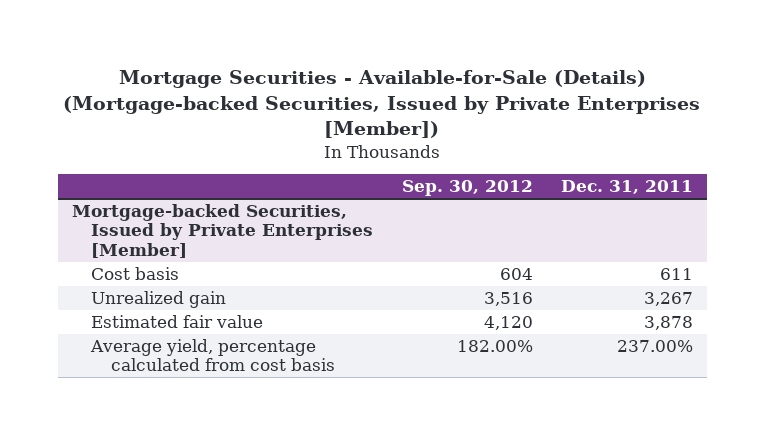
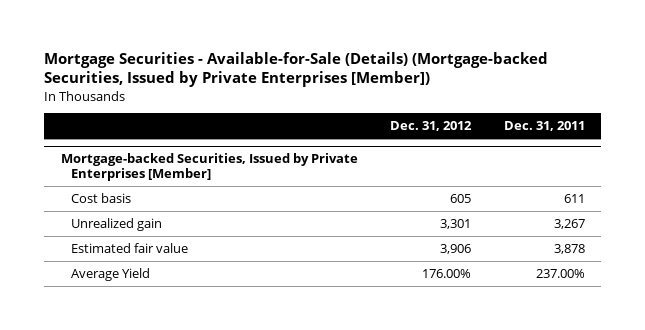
[401,180,533,197] Sep. 30, 2012 -> none
none -> [390,121,473,132] Dec. 31, 2012
[90,339,335,372] Average yield, percentage calculated from cost basis -> [71,267,151,281] Average Yield

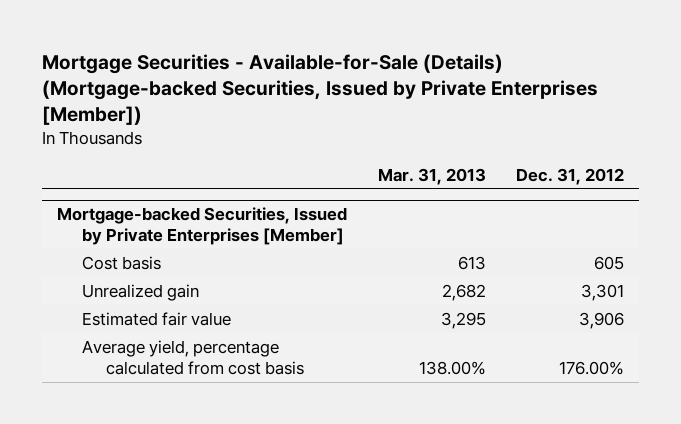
[503,121,585,132] Dec. 31, 2011 -> none
none -> [377,168,486,186] Mar. 31, 2013
[71,267,151,281] Average Yield -> [81,339,305,375] Average yield, percentage calculated from cost basis

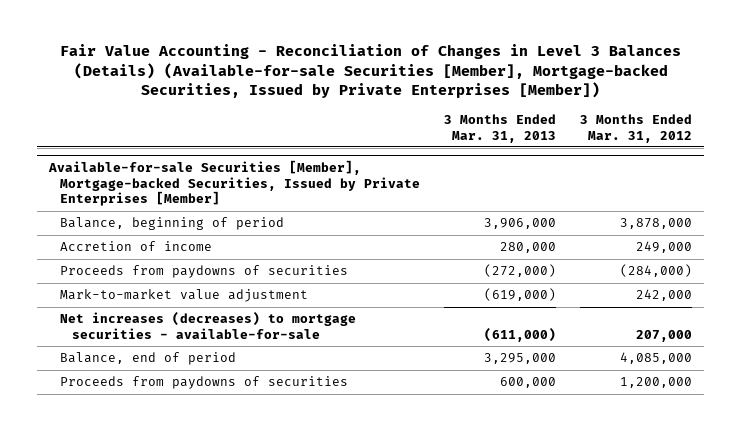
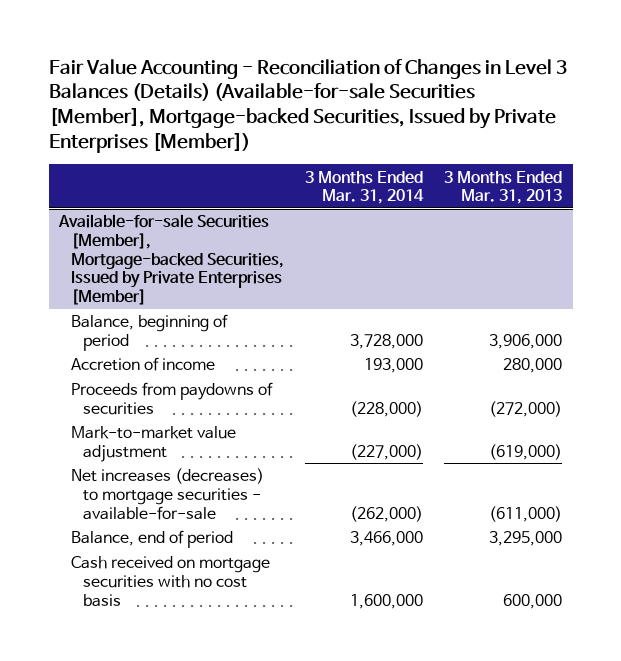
[580,113,693,143] 3 Months Ended Mar. 31, 2012 -> none
none -> [304,170,424,205] 3 Months Ended Mar. 31, 2014
[60,376,349,390] Proceeds from paydowns of securities -> [70,556,270,607] Cash received on mortgage securities with no cost basis

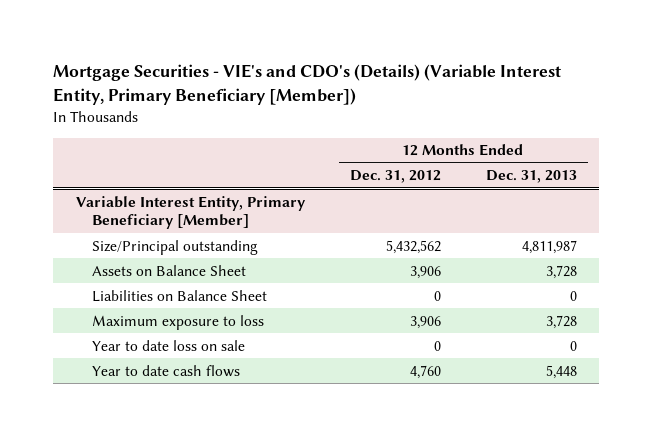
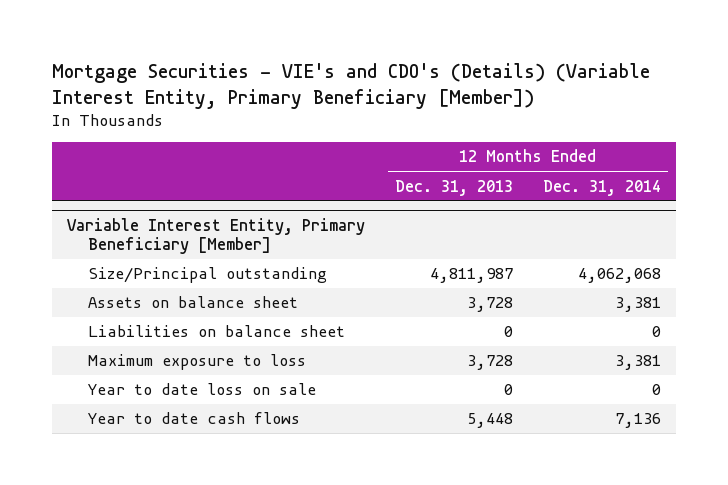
[349,170,441,184] Dec. 31, 2012 -> none
none -> [543,179,662,196] Dec. 31, 2014
[92,264,247,276] Assets on Balance Sheet -> [88,296,299,309] Assets on balance sheet
[92,289,268,302] Liabilities on Balance Sheet -> [88,325,346,338] Liabilities on balance sheet

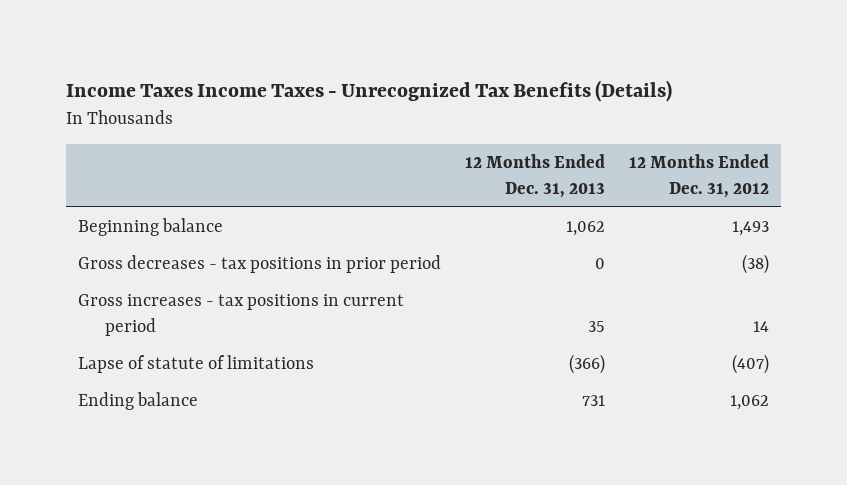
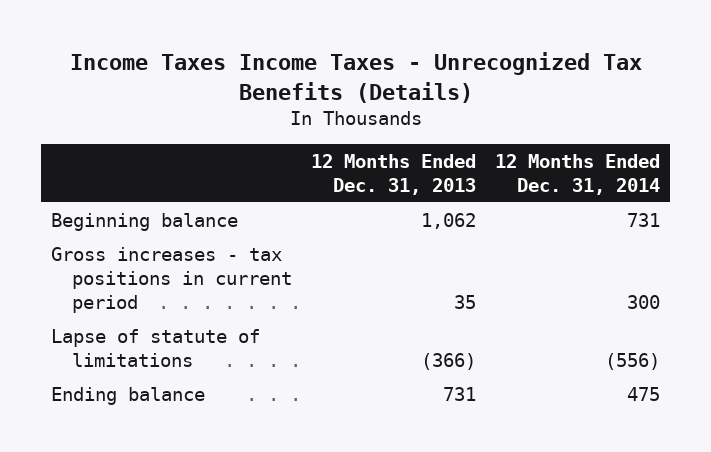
[629,154,770,198] 12 Months Ended Dec. 31, 2012 -> none
none -> [495,153,661,195] 12 Months Ended Dec. 31, 2014
[78,255,442,274] Gross decreases - tax positions in prior period -> none

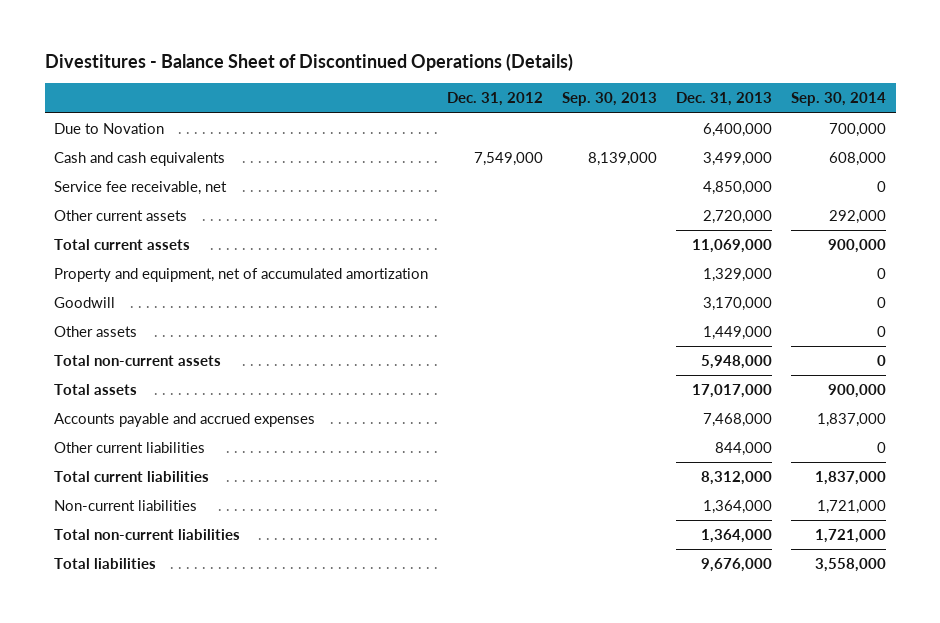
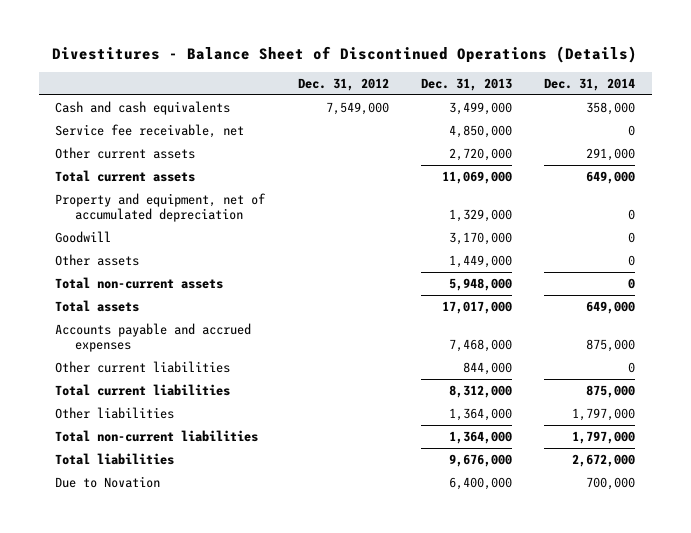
[562,92,658,107] Sep. 30, 2013 -> none
[791,92,887,107] Sep. 30, 2014 -> none
none -> [544,78,636,92] Dec. 31, 2014
[54,268,429,283] Property and equipment, net of accumulated amortization -> [55,192,267,223] Property and equipment, net of accumulated depreciation
[54,500,198,512] Non-current liabilities -> [55,406,175,419] Other liabilities
[54,123,165,135] Due to Novation -> [55,475,161,488] Due to Novation

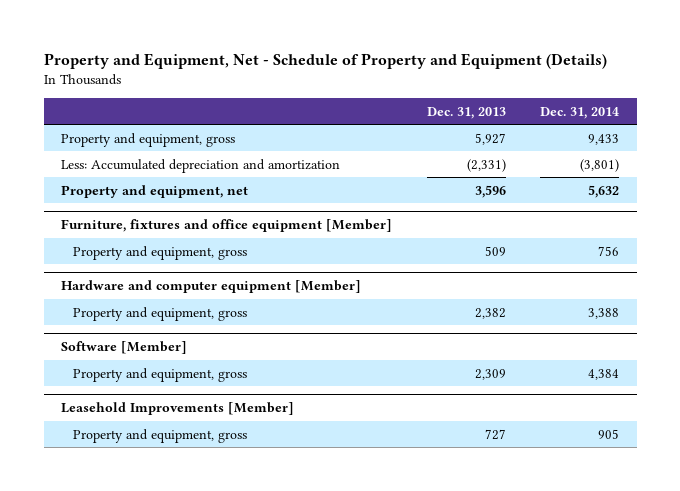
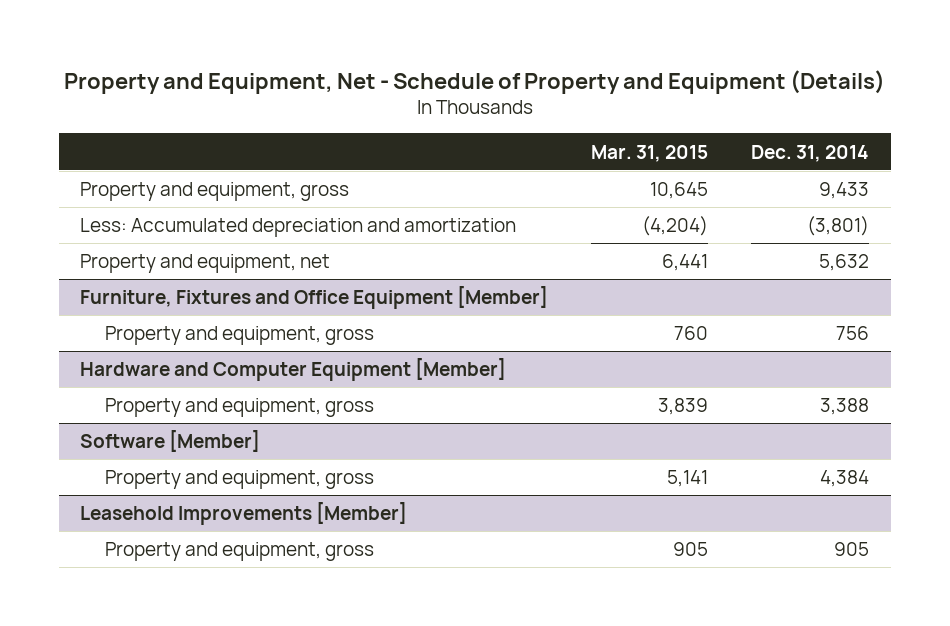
[426,106,506,119] Dec. 31, 2013 -> none
none -> [591,144,709,162] Mar. 31, 2015
[60,219,392,233] Furniture, fixtures and office equipment [Member] -> [80,286,549,310] Furniture, Fixtures and Office Equipment [Member]
[60,280,361,294] Hardware and computer equipment [Member] -> [80,358,507,382] Hardware and Computer Equipment [Member]

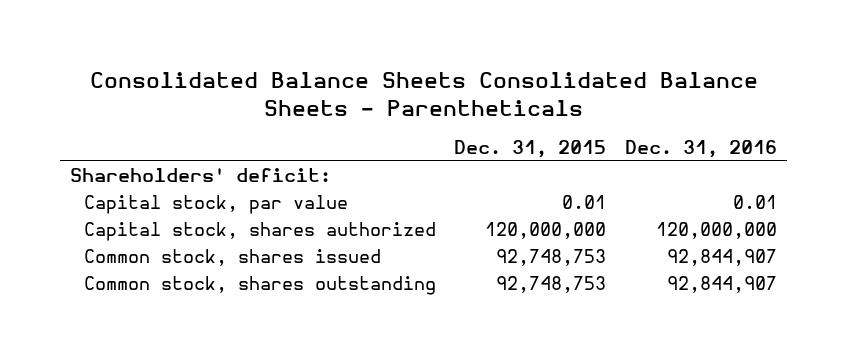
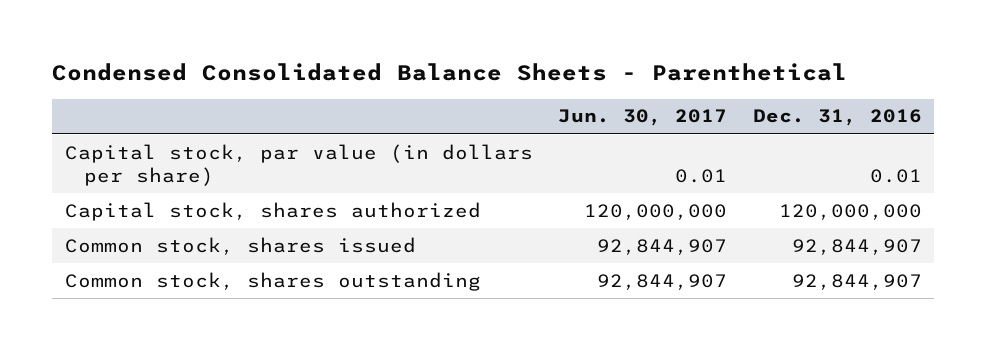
[89,72,758,116] Consolidated Balance Sheets Consolidated Balance Sheets - Parentheticals -> [52,63,848,82] Condensed Consolidated Balance Sheets - Parenthetical
[454,139,607,158] Dec. 31, 2015 -> none
none -> [558,109,728,127] Jun. 30, 2017
[69,168,331,183] Shareholders' deficit: -> none
[83,195,348,215] Capital stock, par value -> [64,143,533,187] Capital stock, par value (in dollars per share)

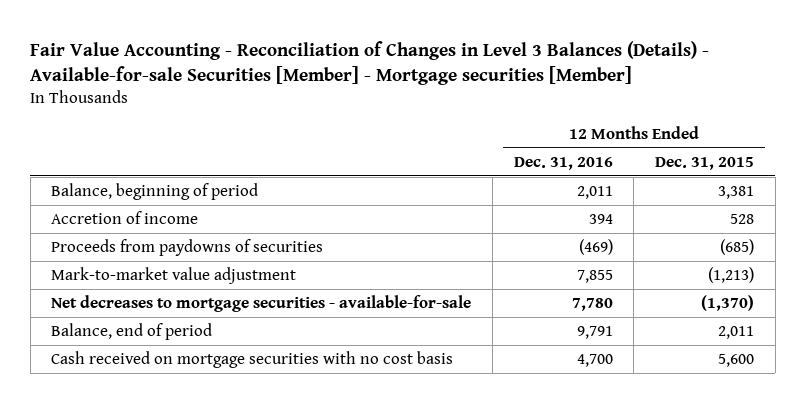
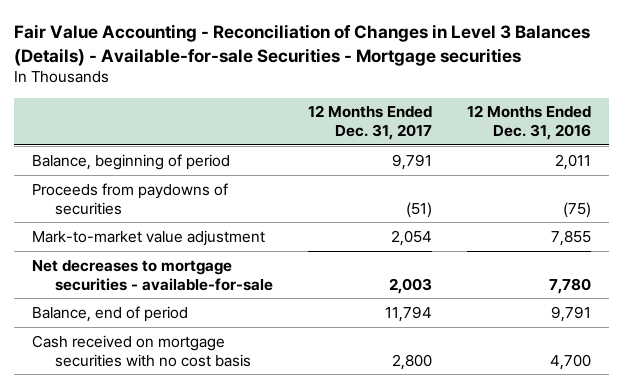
[30,40,710,86] Fair Value Accounting - Reconciliation of Changes in Level 3 Balances (Details) - Available-for-sale Securities [Member] - Mortgage securities [Member] -> [14,23,591,66] Fair Value Accounting - Reconciliation of Changes in Level 3 Balances (Details) - Available-for-sale Securities - Mortgage securities
[655,156,755,170] Dec. 31, 2015 -> none
none -> [308,105,433,141] 12 Months Ended Dec. 31, 2017
[51,211,199,225] Accretion of income -> none
[578,239,613,256] (469) -> [563,201,592,218] (75)

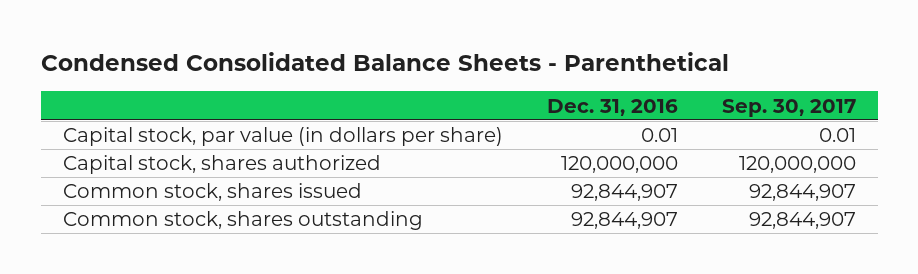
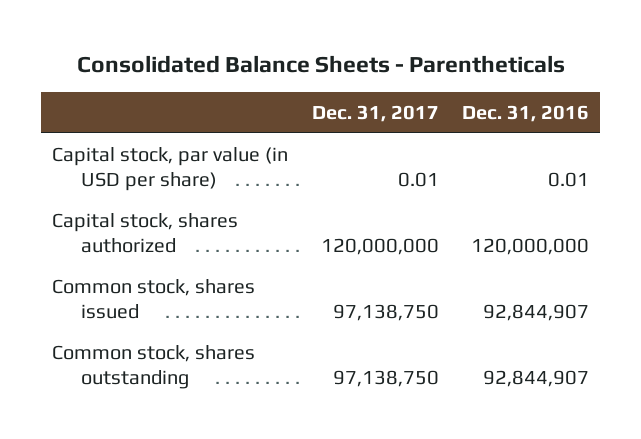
[40,52,729,72] Condensed Consolidated Balance Sheets - Parenthetical -> [76,54,565,73] Consolidated Balance Sheets - Parentheticals
[721,98,856,117] Sep. 30, 2017 -> none
none -> [311,104,439,122] Dec. 31, 2017
[62,127,503,147] Capital stock, par value (in dollars per share) -> [52,146,289,192] Capital stock, par value (in USD per share)

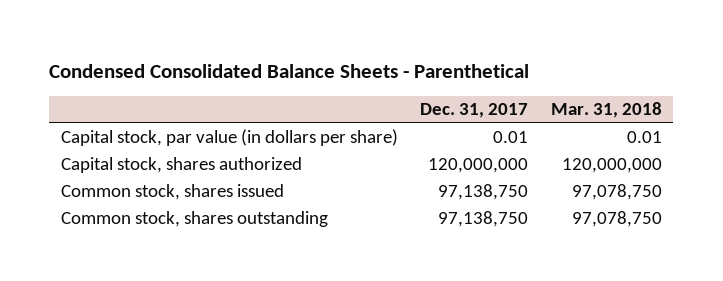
[76,54,565,73] Consolidated Balance Sheets - Parentheticals -> [49,63,530,78] Condensed Consolidated Balance Sheets - Parenthetical
[461,104,589,122] Dec. 31, 2016 -> none
none -> [551,102,663,119] Mar. 31, 2018
[52,146,289,192] Capital stock, par value (in USD per share) -> [60,129,398,147] Capital stock, par value (in dollars per share)

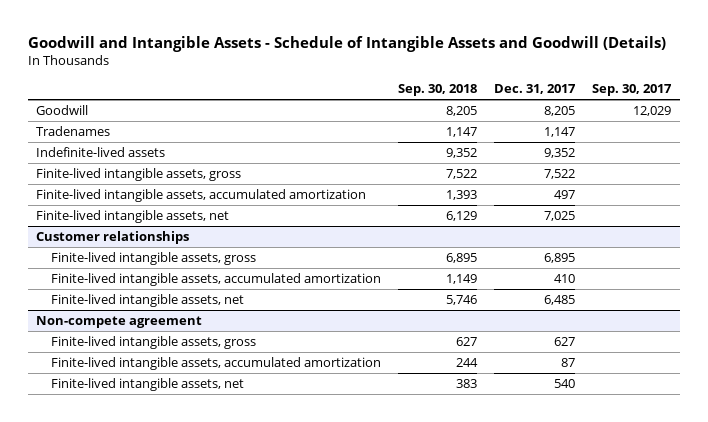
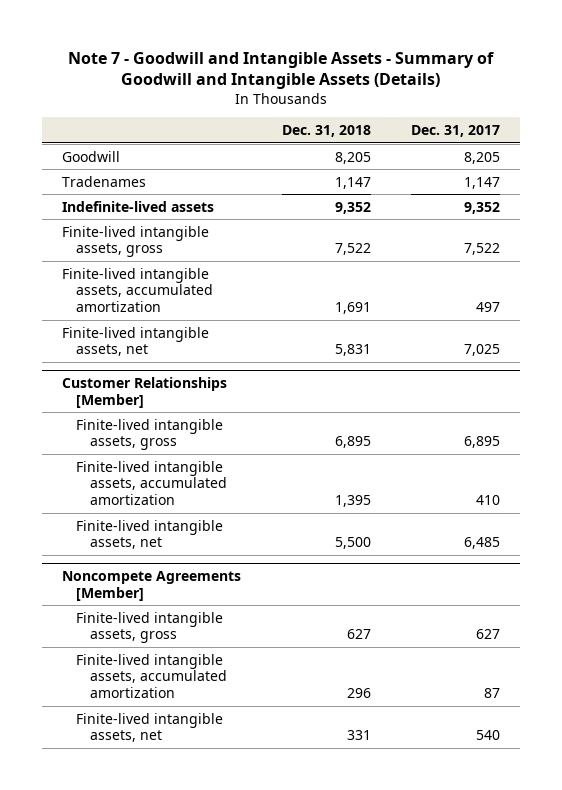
[27,35,666,52] Goodwill and Intangible Assets - Schedule of Intangible Assets and Goodwill (Details) -> [68,51,495,90] Note 7 - Goodwill and Intangible Assets - Summary of Goodwill and Intangible Assets (Details)
[398,84,478,97] Sep. 30, 2018 -> none
[592,84,673,97] Sep. 30, 2017 -> none
none -> [281,125,371,138] Dec. 31, 2018
[36,231,190,245] Customer relationships -> [62,376,228,408] Customer Relationships [Member]
[36,316,203,329] Non-compete agreement -> [62,570,242,601] Noncompete Agreements [Member]

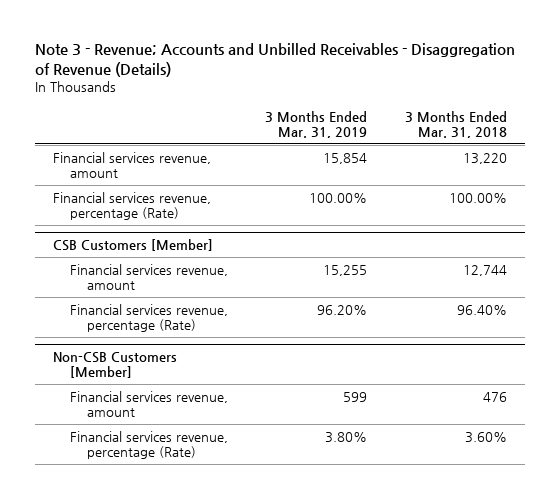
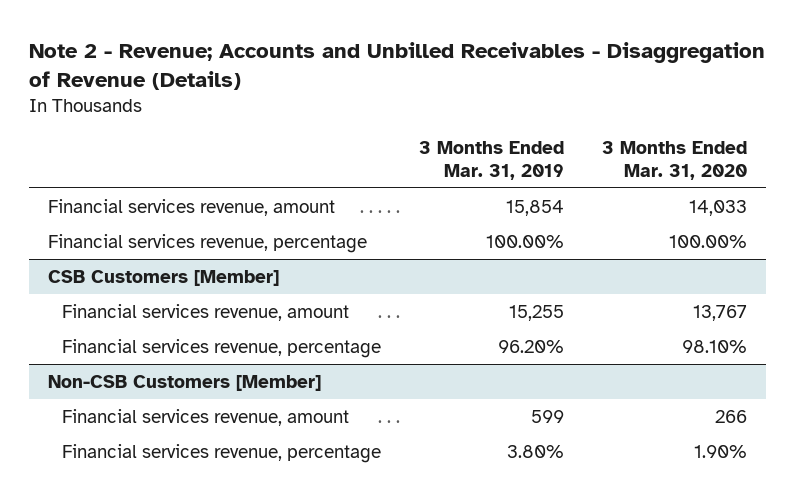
[34,43,515,78] Note 3 - Revenue; Accounts and Unbilled Receivables - Disaggregation of Revenue (Details) -> [29,41,766,90] Note 2 - Revenue; Accounts and Unbilled Receivables - Disaggregation of Revenue (Details)
[404,110,507,138] 3 Months Ended Mar. 31, 2018 -> none
none -> [602,141,748,180] 3 Months Ended Mar. 31, 2020
[53,191,212,220] Financial services revenue, percentage (Rate) -> [48,233,368,253] Financial services revenue, percentage
[69,303,228,332] Financial services revenue, percentage (Rate) -> [61,338,381,358] Financial services revenue, percentage
[69,430,228,459] Financial services revenue, percentage (Rate) -> [61,443,381,463] Financial services revenue, percentage

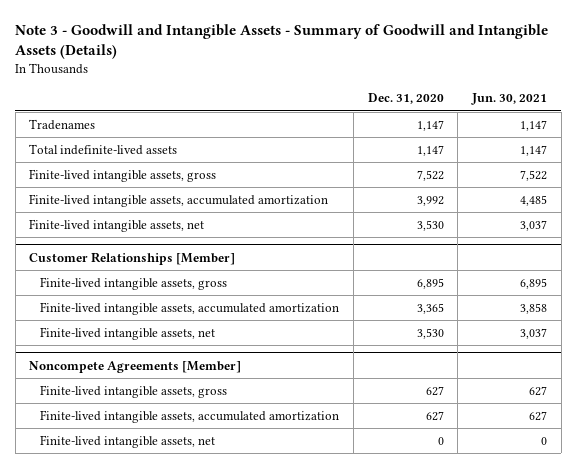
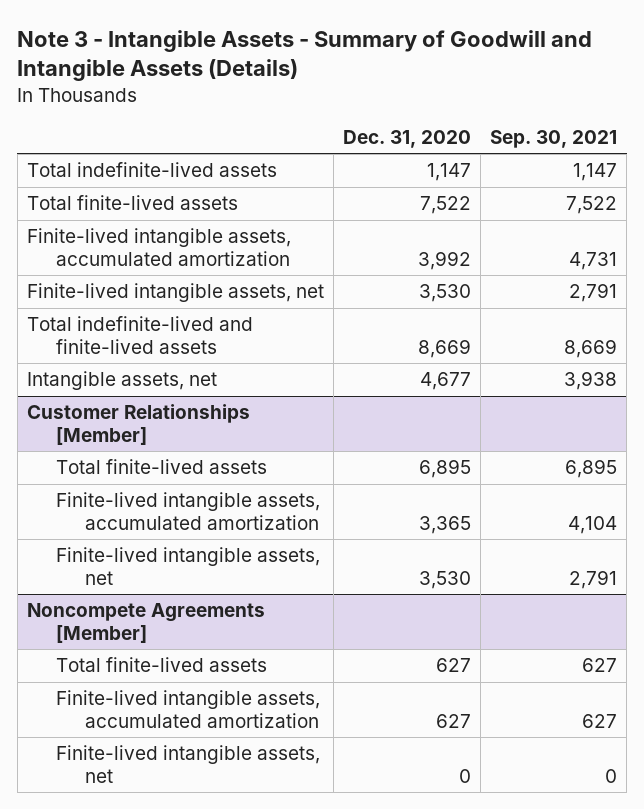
[15,24,549,60] Note 3 - Goodwill and Intangible Assets - Summary of Goodwill and Intangible Assets (Details) -> [17,29,593,82] Note 3 - Intangible Assets - Summary of Goodwill and Intangible Assets (Details)
[471,93,548,106] Jun. 30, 2021 -> none
none -> [490,130,618,149] Sep. 30, 2021
[29,118,96,130] Tradenames -> none
[29,168,217,182] Finite-lived intangible assets, gross -> [26,195,238,211] Total finite-lived assets
none -> [26,316,253,355] Total indefinite-lived and finite-lived assets
none -> [26,371,217,391] Intangible assets, net
[40,276,228,290] Finite-lived intangible assets, gross -> [55,459,267,475] Total finite-lived assets
[40,384,228,398] Finite-lived intangible assets, gross -> [55,657,267,673] Total finite-lived assets

